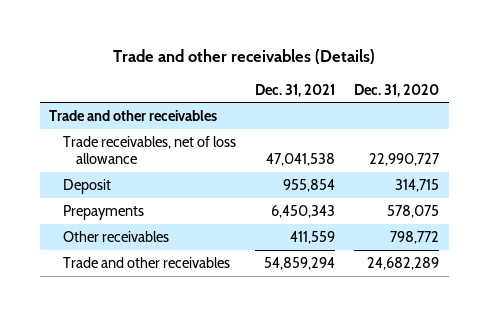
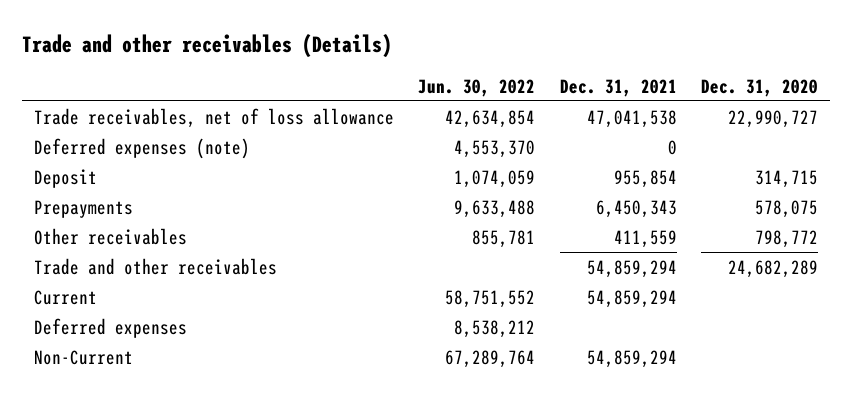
none -> [418,78,536,97] Jun. 30, 2022
[49,109,218,121] Trade and other receivables -> none
none -> [34,137,251,159] Deferred expenses (note)
none -> [34,289,98,305] Current
none -> [34,317,188,338] Deferred expenses
none -> [34,349,134,365] Non-Current

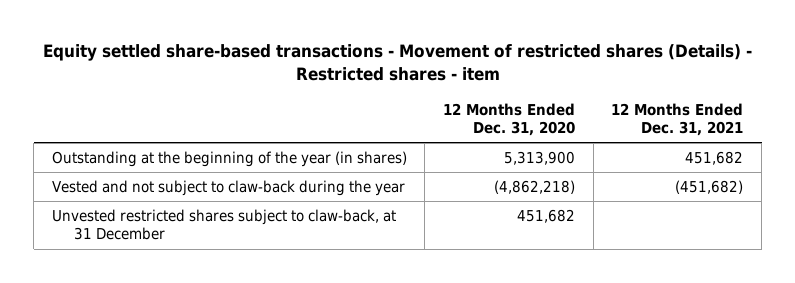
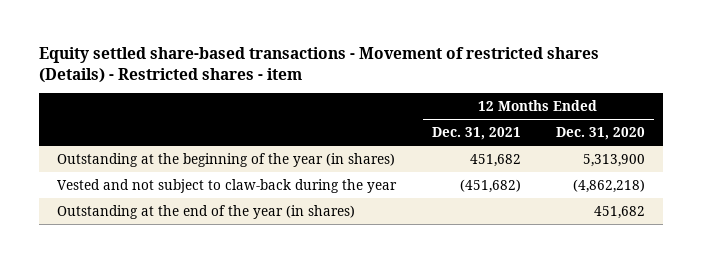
[51,209,396,241] Unvested restricted shares subject to claw-back, at 31 December -> [56,204,355,219] Outstanding at the end of the year (in shares)

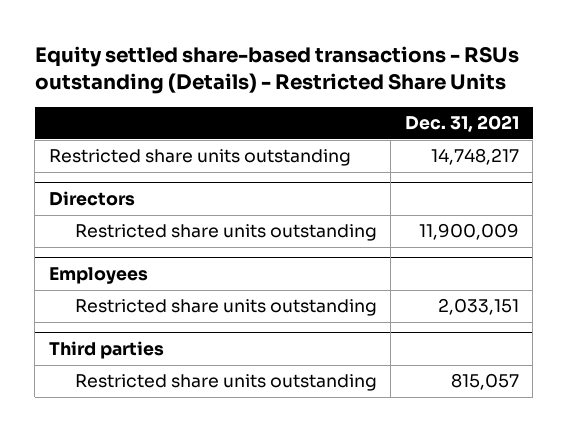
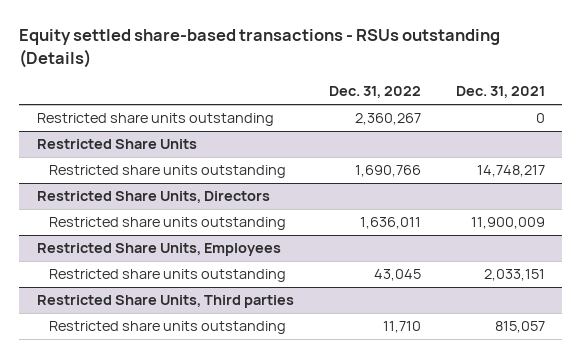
[34,45,519,95] Equity settled share-based transactions - RSUs outstanding (Details) - Restricted Share Units -> [19,29,501,68] Equity settled share-based transactions - RSUs outstanding (Details)
none -> [328,86,421,99] Dec. 31, 2022
none -> [36,113,274,127] Restricted share units outstanding
none -> [36,139,197,150] Restricted Share Units
[48,190,135,206] Directors -> none
none -> [36,191,270,204] Restricted Share Units, Directors
[48,266,148,284] Employees -> none
none -> [36,243,281,257] Restricted Share Units, Employees
[48,340,164,359] Third parties -> none
none -> [36,295,294,309] Restricted Share Units, Third parties

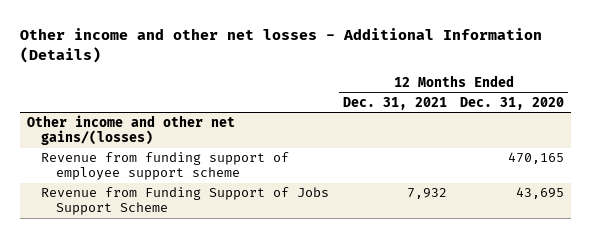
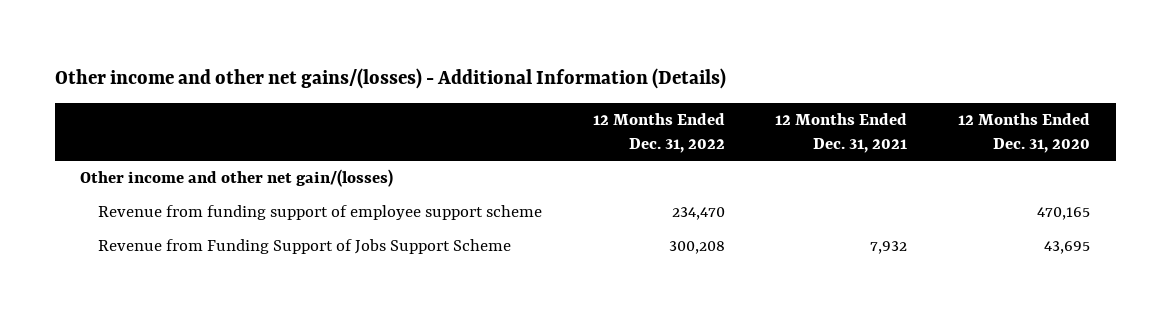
[20,28,543,64] Other income and other net losses - Additional Information (Details) -> [54,68,726,90] Other income and other net gains/(losses) - Additional Information (Details)
none -> [592,113,725,153] 12 Months Ended Dec. 31, 2022
[27,115,236,146] Other income and other net gains/(losses) -> [80,169,394,188] Other income and other net gain/(losses)

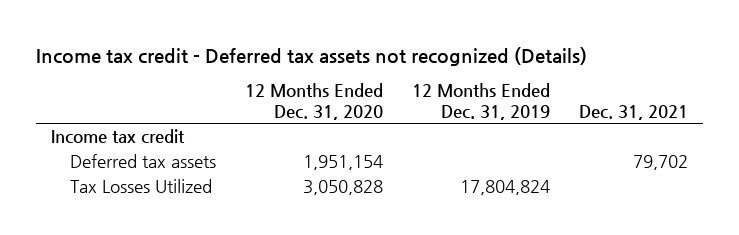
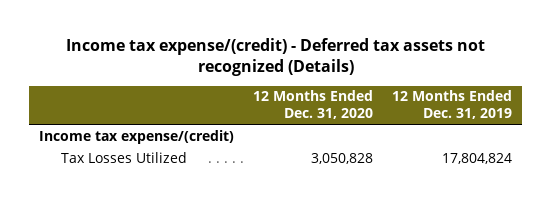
[36,46,588,66] Income tax credit - Deferred tax assets not recognized (Details) -> [65,37,485,76] Income tax expense/(credit) - Deferred tax assets not recognized (Details)
[579,104,689,120] Dec. 31, 2021 -> none
[70,154,217,169] Deferred tax assets -> none
[50,129,185,145] Income tax credit -> [39,129,235,144] Income tax expense/(credit)

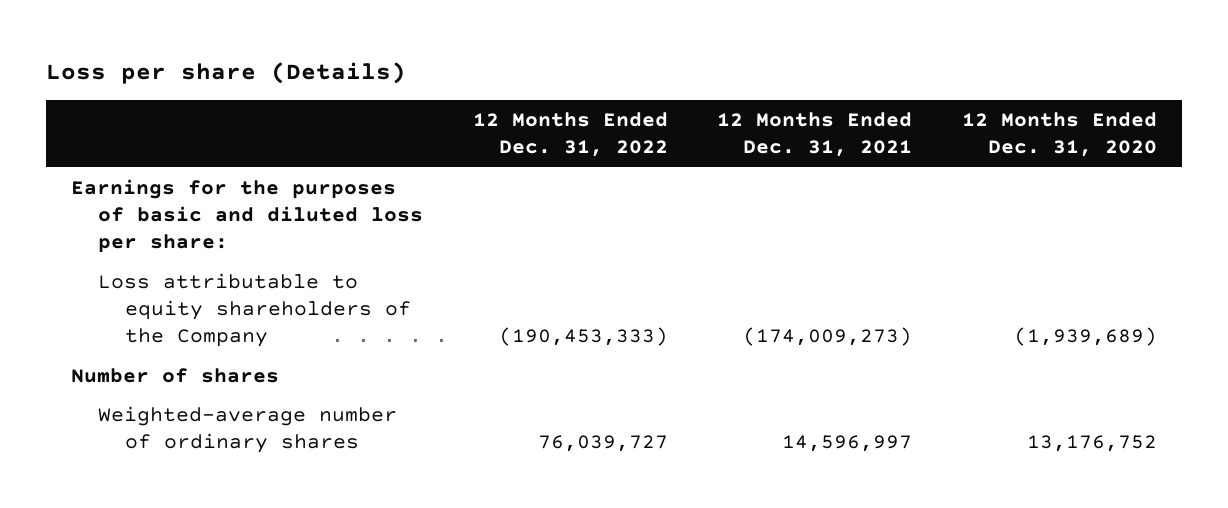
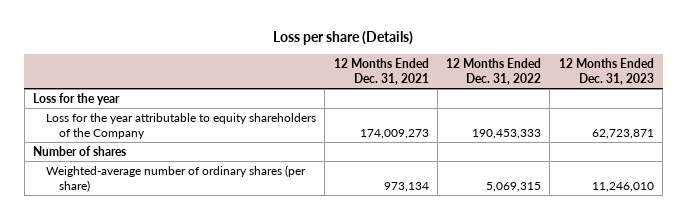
[962,112,1158,158] 12 Months Ended Dec. 31, 2020 -> none
none -> [558,57,654,85] 12 Months Ended Dec. 31, 2023
[70,179,423,254] Earnings for the purposes of basic and diluted loss per share: -> [33,92,121,105] Loss for the year
[97,273,412,348] Loss attributable to equity shareholders of the Company -> [45,112,316,139] Loss for the year attributable to equity shareholders of the Company
[498,327,668,347] (190,453,333) -> [472,128,542,139] 190,453,333
[743,327,913,347] (174,009,273) -> [359,128,429,139] 174,009,273
[97,406,397,454] Weighted-average number of ordinary shares -> [45,164,306,192] Weighted-average number of ordinary shares (per share)
[537,435,668,453] 76,039,727 -> [486,181,542,192] 5,069,315
[782,435,913,453] 14,596,997 -> [383,181,429,192] 973,134

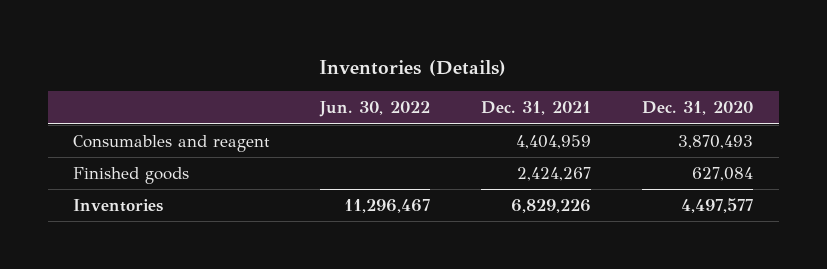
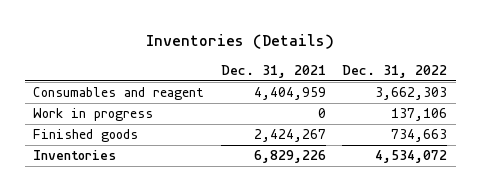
[319,101,431,118] Jun. 30, 2022 -> none
[642,101,754,116] Dec. 31, 2020 -> none
none -> [342,65,448,79] Dec. 31, 2022
none -> [33,108,154,122] Work in progress

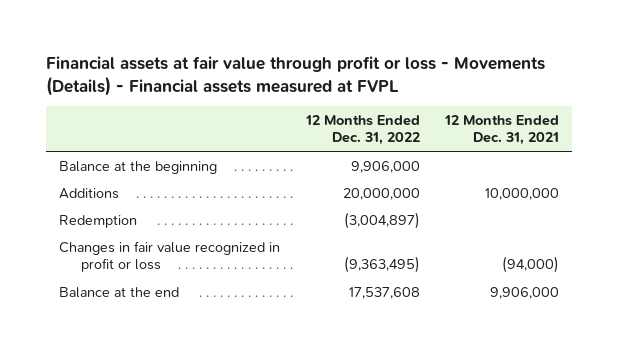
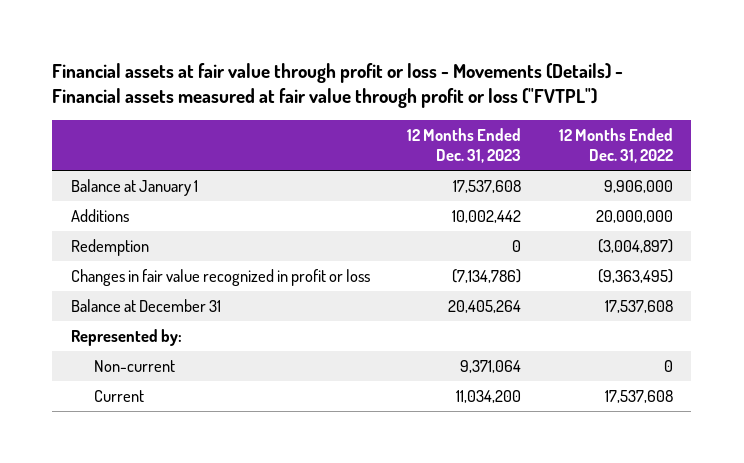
[46,56,546,96] Financial assets at fair value through profit or loss - Movements (Details) - Financial assets measured at FVPL -> [52,62,624,109] Financial assets at fair value through profit or loss - Movements (Details) - Financial assets measured at fair value through profit or loss ("FVTPL")
[444,115,560,146] 12 Months Ended Dec. 31, 2021 -> none
none -> [407,128,522,164] 12 Months Ended Dec. 31, 2023
[59,160,218,174] Balance at the beginning -> [70,179,198,197] Balance at January 1
[59,286,180,298] Balance at the end -> [70,299,221,313] Balance at December 31
none -> [70,329,182,347] Represented by:
none -> [93,360,175,373] Non-current
none -> [93,390,144,403] Current

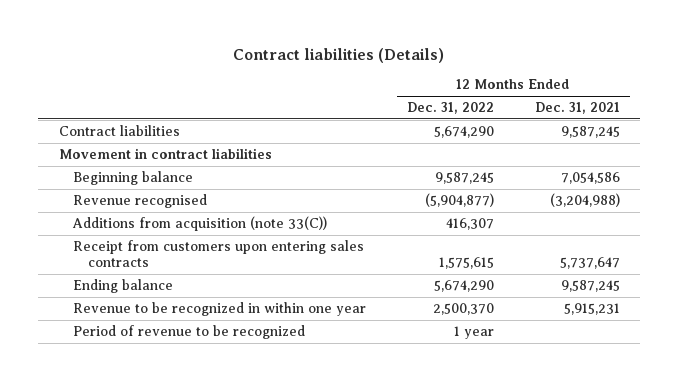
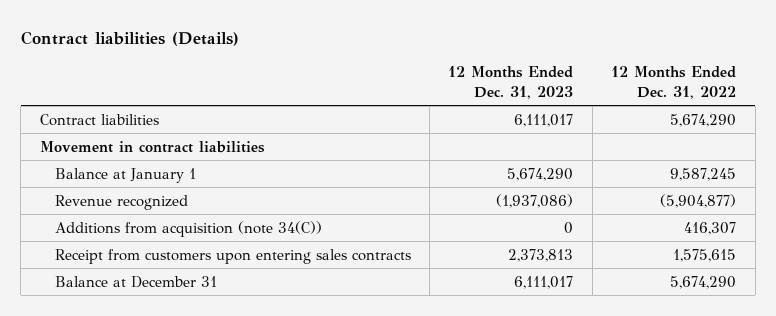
[534,102,620,115] Dec. 31, 2021 -> none
none -> [448,66,574,99] 12 Months Ended Dec. 31, 2023
[73,171,194,186] Beginning balance -> [54,167,196,183] Balance at January 1
[73,194,208,209] Revenue recognised -> [54,194,188,210] Revenue recognized
[72,216,328,232] Additions from acquisition (note 33(C)) -> [54,220,322,237] Additions from acquisition (note 34(C))
[73,302,367,317] Revenue to be recognized in within one year -> none
[73,325,306,340] Period of revenue to be recognized -> none
[73,279,174,294] Ending balance -> [54,275,217,288] Balance at December 31

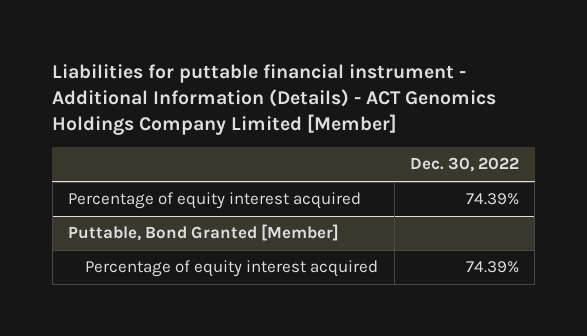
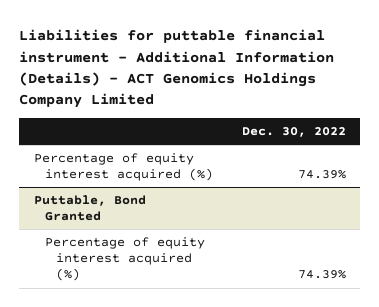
[52,64,497,136] Liabilities for puttable financial instrument - Additional Information (Details) - ACT Genomics Holdings Company Limited [Member] -> [19,29,335,109] Liabilities for puttable financial instrument - Additional Information (Details) - ACT Genomics Holdings Company Limited
[67,192,361,210] Percentage of equity interest acquired -> [33,153,213,182] Percentage of equity interest acquired (%)
[67,224,339,242] Puttable, Bond Granted [Member] -> [33,195,146,222] Puttable, Bond Granted
[85,260,379,278] Percentage of equity interest acquired -> [44,237,205,282] Percentage of equity interest acquired (%)

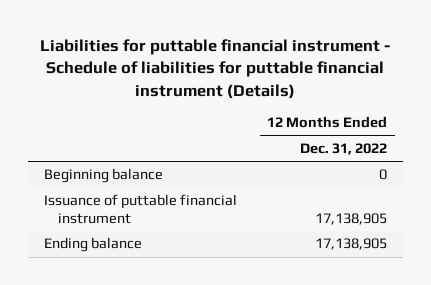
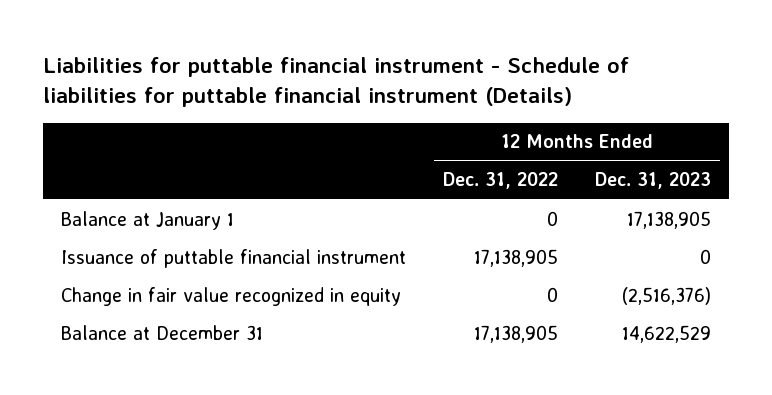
none -> [594,172,711,190] Dec. 31, 2023
[43,168,163,184] Beginning balance -> [60,210,234,230] Balance at January 1
none -> [60,286,401,306] Change in fair value recognized in equity
[43,237,142,253] Ending balance -> [60,324,263,340] Balance at December 31

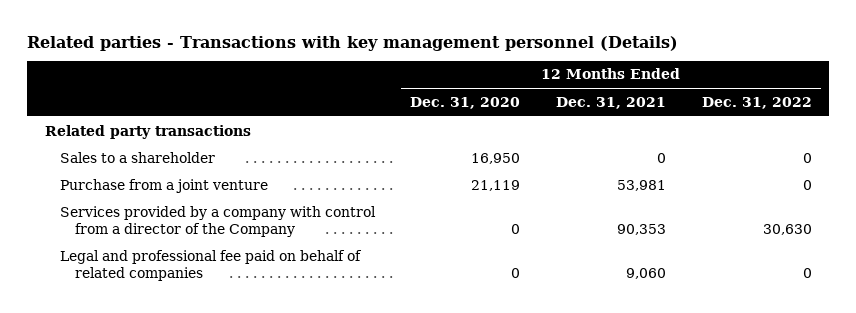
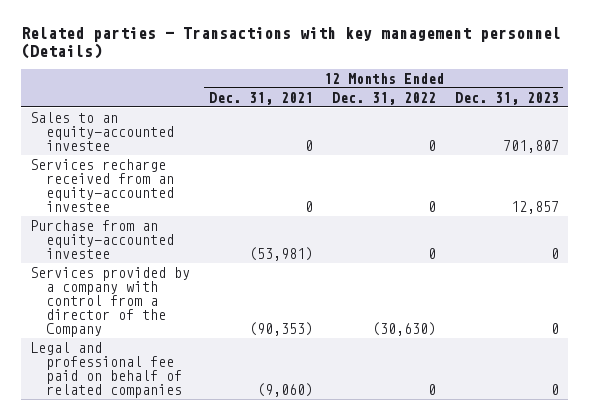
[410,96,521,109] Dec. 31, 2020 -> none
none -> [454,91,559,105] Dec. 31, 2023
[44,124,251,139] Related party transactions -> none
[59,151,215,163] Sales to a shareholder -> [30,111,174,151] Sales to an equity-accounted investee
none -> [30,158,174,213] Services recharge received from an equity-accounted investee
[59,178,268,193] Purchase from a joint venture -> [30,219,174,259] Purchase from an equity-accounted investee
[617,179,667,191] 53,981 -> [249,246,314,261] (53,981)
[617,223,667,235] 90,353 -> [249,322,314,337] (90,353)
[762,223,812,235] 30,630 -> [371,322,436,337] (30,630)
[626,267,667,279] 9,060 -> [257,383,314,398] (9,060)

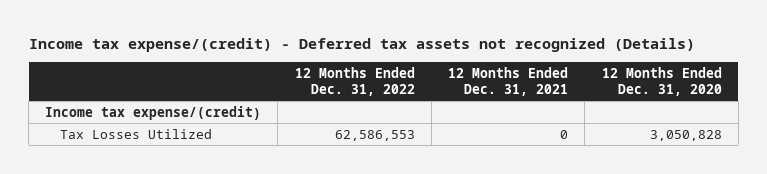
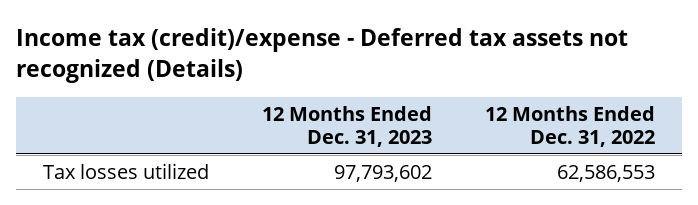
[28,37,695,52] Income tax expense/(credit) - Deferred tax assets not recognized (Details) -> [15,28,628,84] Income tax (credit)/expense - Deferred tax assets not recognized (Details)
[448,66,569,97] 12 Months Ended Dec. 31, 2021 -> none
[601,66,722,97] 12 Months Ended Dec. 31, 2020 -> none
none -> [261,105,432,148] 12 Months Ended Dec. 31, 2023
[45,105,262,120] Income tax expense/(credit) -> none
[60,128,213,139] Tax Losses Utilized -> [42,162,209,179] Tax losses utilized

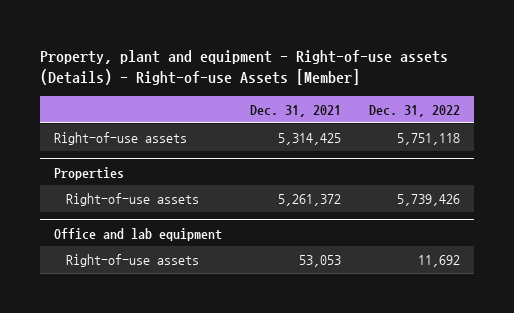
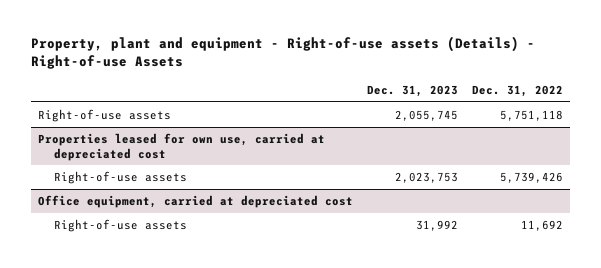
[39,50,448,86] Property, plant and equipment - Right-of-use assets (Details) - Right-of-use Assets [Member] -> [30,36,535,70] Property, plant and equipment - Right-of-use assets (Details) - Right-of-use Assets
[250,104,342,117] Dec. 31, 2021 -> none
none -> [366,84,458,97] Dec. 31, 2023
[53,166,124,180] Properties -> [37,132,325,161] Properties leased for own use, carried at depreciated cost
[53,227,222,241] Office and lab equipment -> [37,194,353,208] Office equipment, carried at depreciated cost

